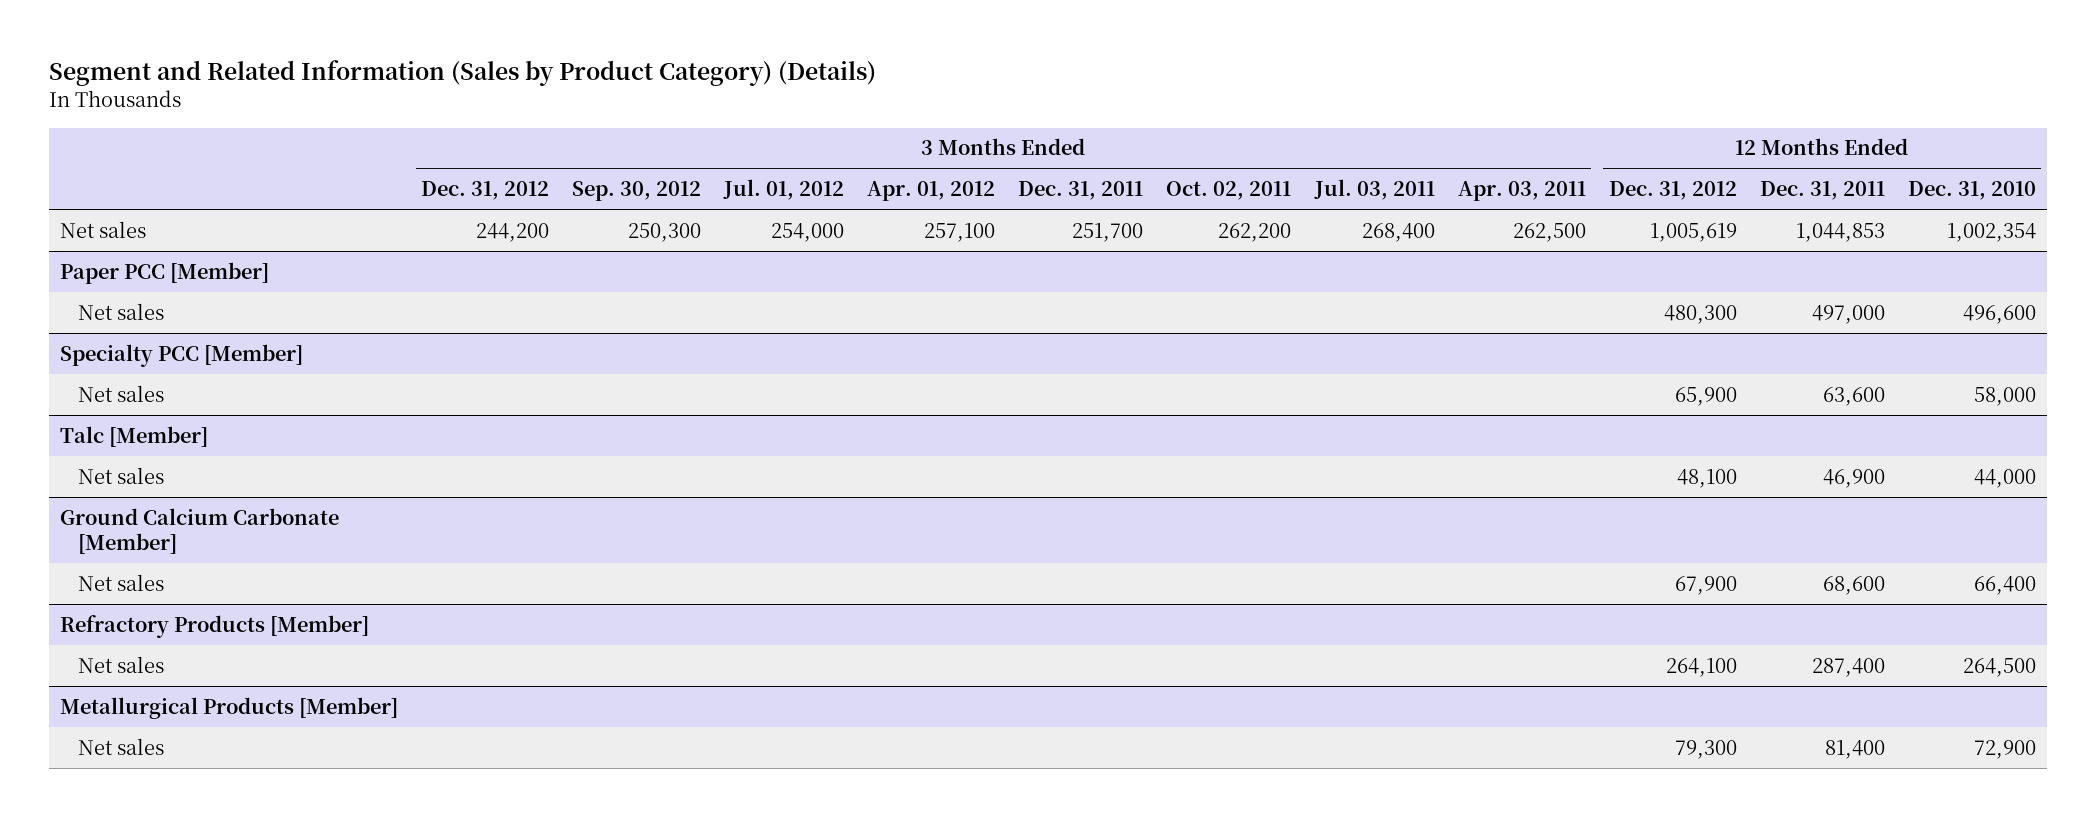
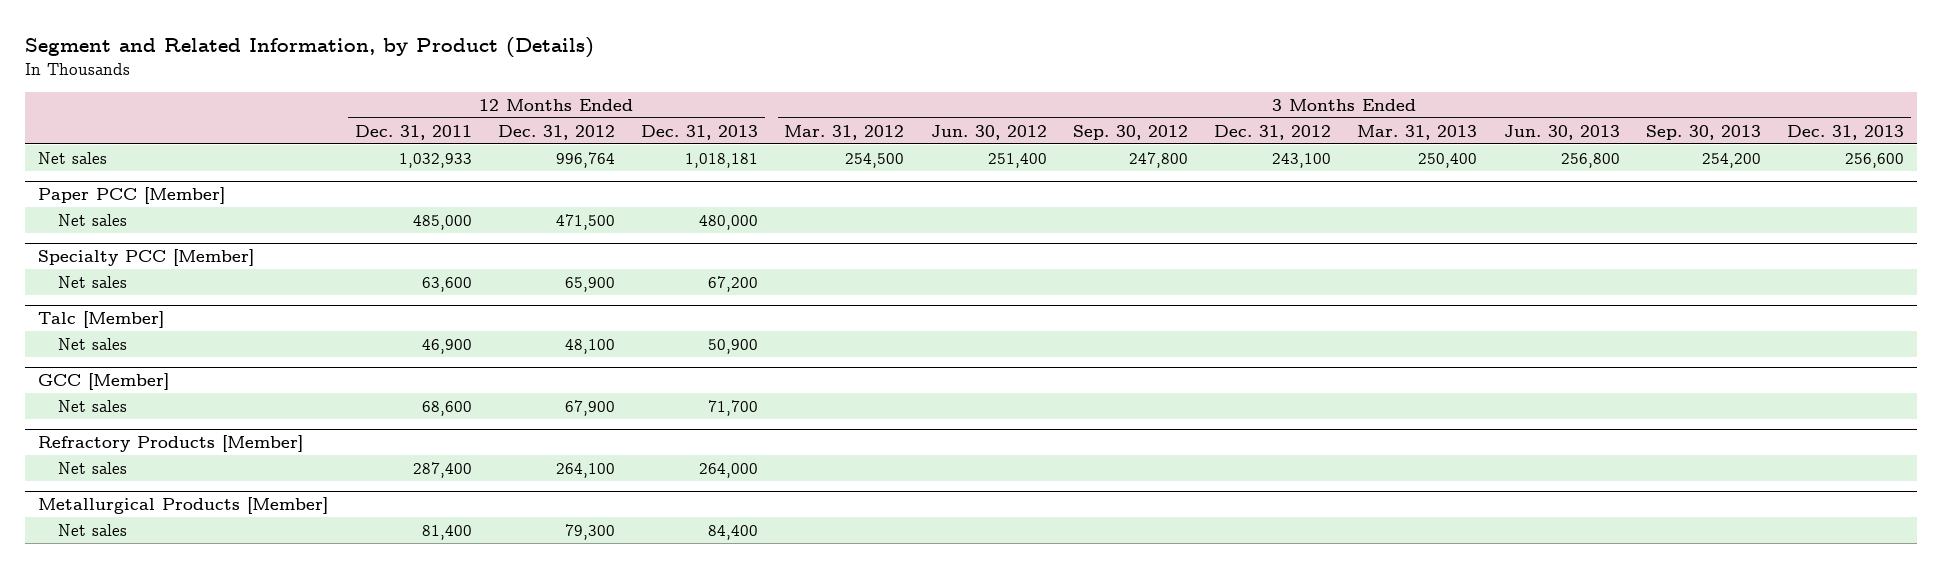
[48,60,876,87] Segment and Related Information (Sales by Product Category) (Details) -> [25,36,595,58] Segment and Related Information, by Product (Details)
[723,179,845,201] Jul. 01, 2012 -> none
[867,181,996,202] Apr. 01, 2012 -> none
[1018,181,1144,201] Dec. 31, 2011 -> none
[1166,181,1292,201] Oct. 02, 2011 -> none
[1313,179,1435,201] Jul. 03, 2011 -> none
[1457,181,1586,202] Apr. 03, 2011 -> none
[1907,181,2036,201] Dec. 31, 2010 -> none
none -> [641,124,759,140] Dec. 31, 2013
none -> [784,124,905,140] Mar. 31, 2012
none -> [930,124,1047,140] Jun. 30, 2012
none -> [1357,124,1478,140] Mar. 31, 2013
none -> [1503,124,1620,140] Jun. 30, 2013
none -> [1646,124,1762,140] Sep. 30, 2013
none -> [1787,124,1905,140] Dec. 31, 2013
[476,222,550,242] 244,200 -> [1272,152,1332,168] 243,100
[628,222,702,242] 250,300 -> [1128,151,1188,168] 247,800
[1649,222,1737,242] 1,005,619 -> [555,151,615,168] 996,764
[1795,222,1885,242] 1,044,853 -> [398,152,472,168] 1,032,933
[1663,304,1737,324] 480,300 -> [555,213,615,230] 471,500
[1811,304,1885,324] 497,000 -> [412,214,472,230] 485,000
[60,507,340,555] Ground Calcium Carbonate [Member] -> none
none -> [38,373,170,391] GCC [Member]

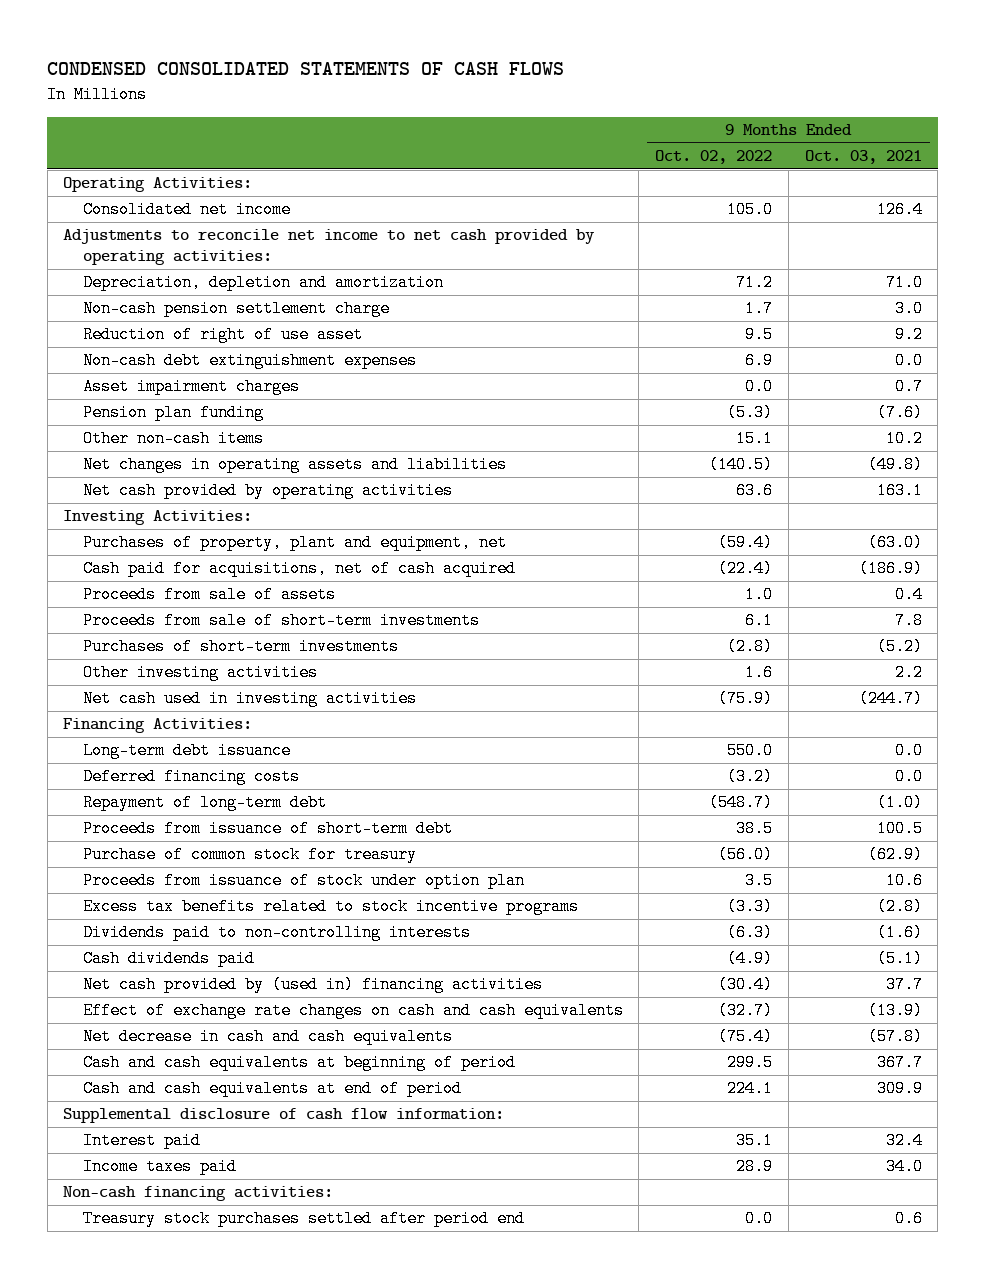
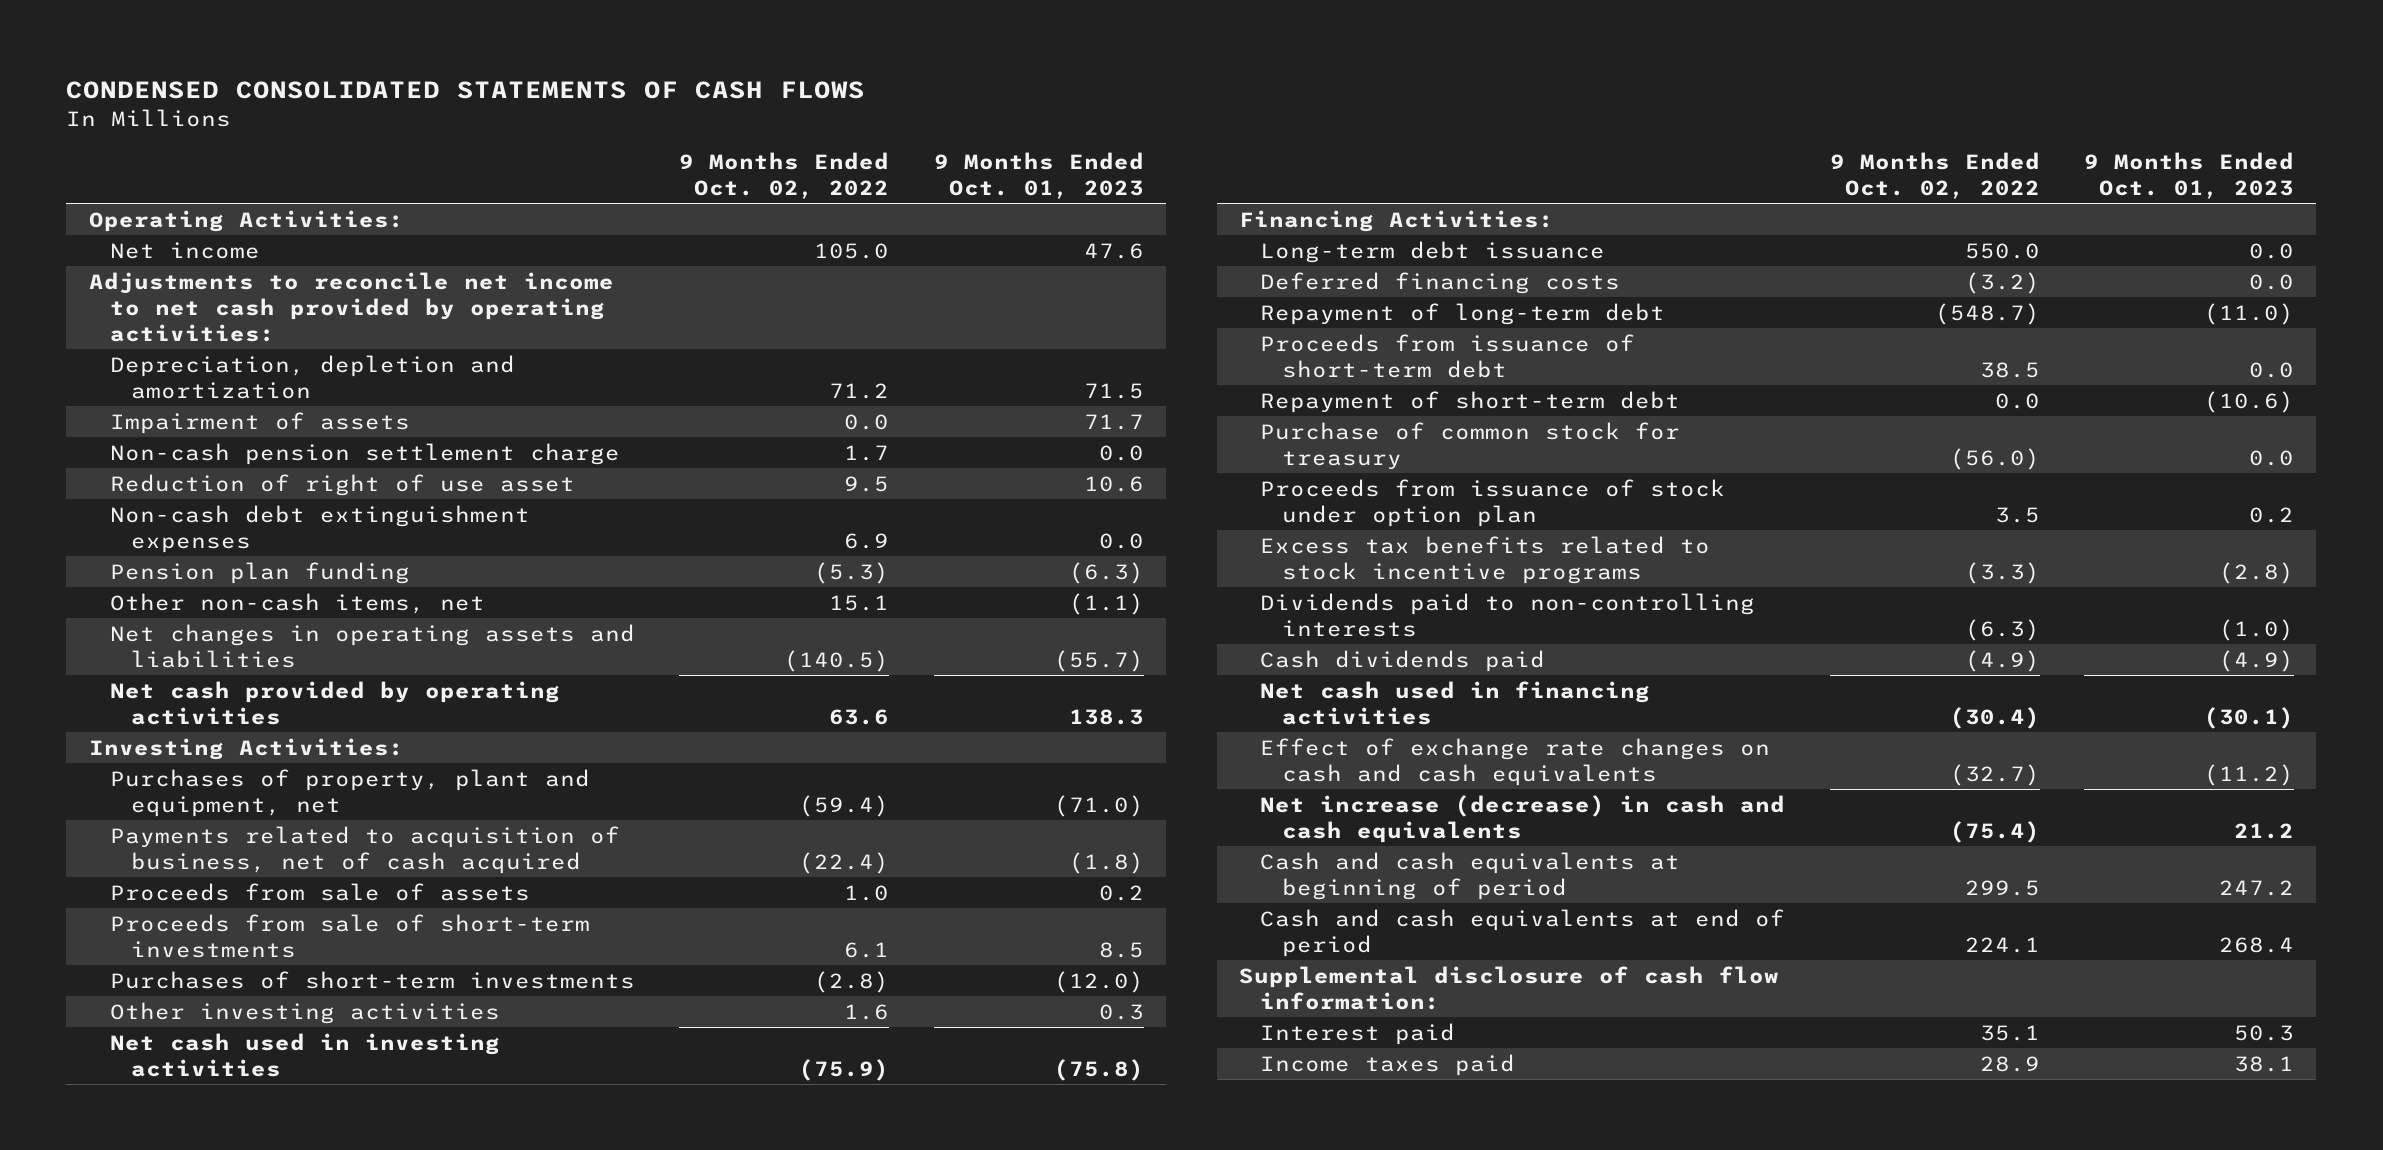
[804,150,922,165] Oct. 03, 2021 -> none
none -> [933,151,1144,199] 9 Months Ended Oct. 01, 2023
[82,201,291,219] Consolidated net income -> [109,241,260,259] Net income
none -> [109,411,410,434] Impairment of assets
[82,378,300,396] Asset impairment charges -> none
[82,430,264,448] Other non-cash items -> [109,592,485,614] Other non-cash items, net
[82,560,516,578] Cash paid for acquisitions, net of cash acquired -> [109,825,620,874] Payments related to acquisition of business, net of cash acquired
none -> [1260,390,1681,413] Repayment of short-term debt
[82,976,543,994] Net cash provided by (used in) financing activities -> [1260,680,1651,725] Net cash used in financing activities
[82,1028,453,1046] Net decrease in cash and cash equivalents -> [1260,794,1786,843] Net increase (decrease) in cash and cash equivalents
[63,1186,334,1202] Non-cash financing activities: -> none
[82,1210,525,1228] Treasury stock purchases settled after period end -> none

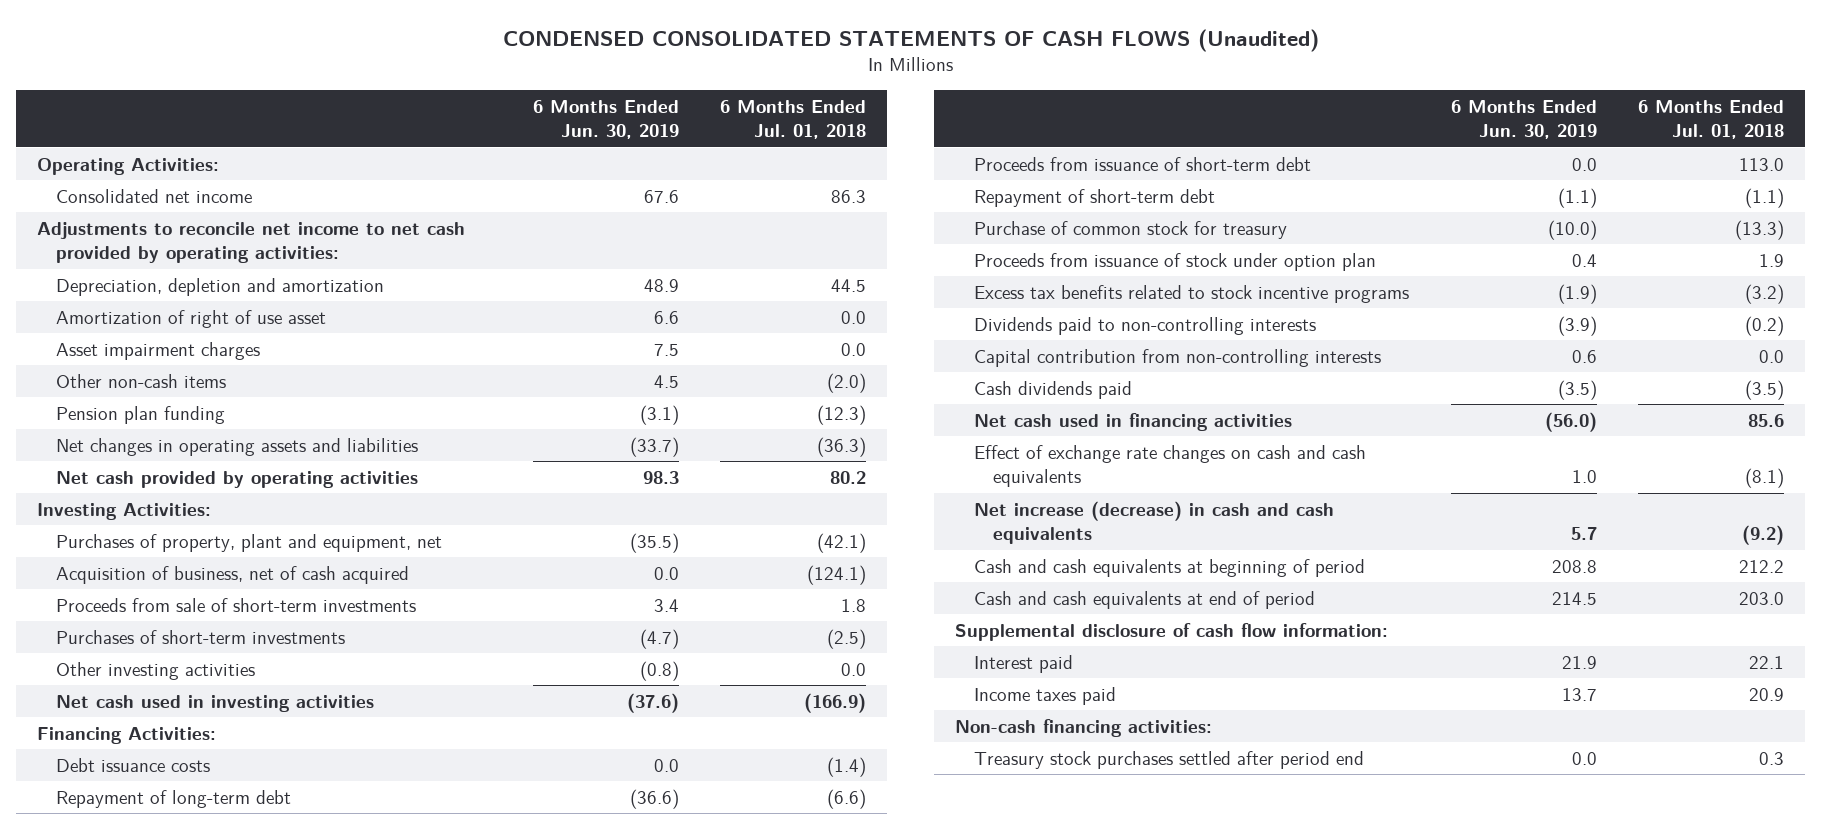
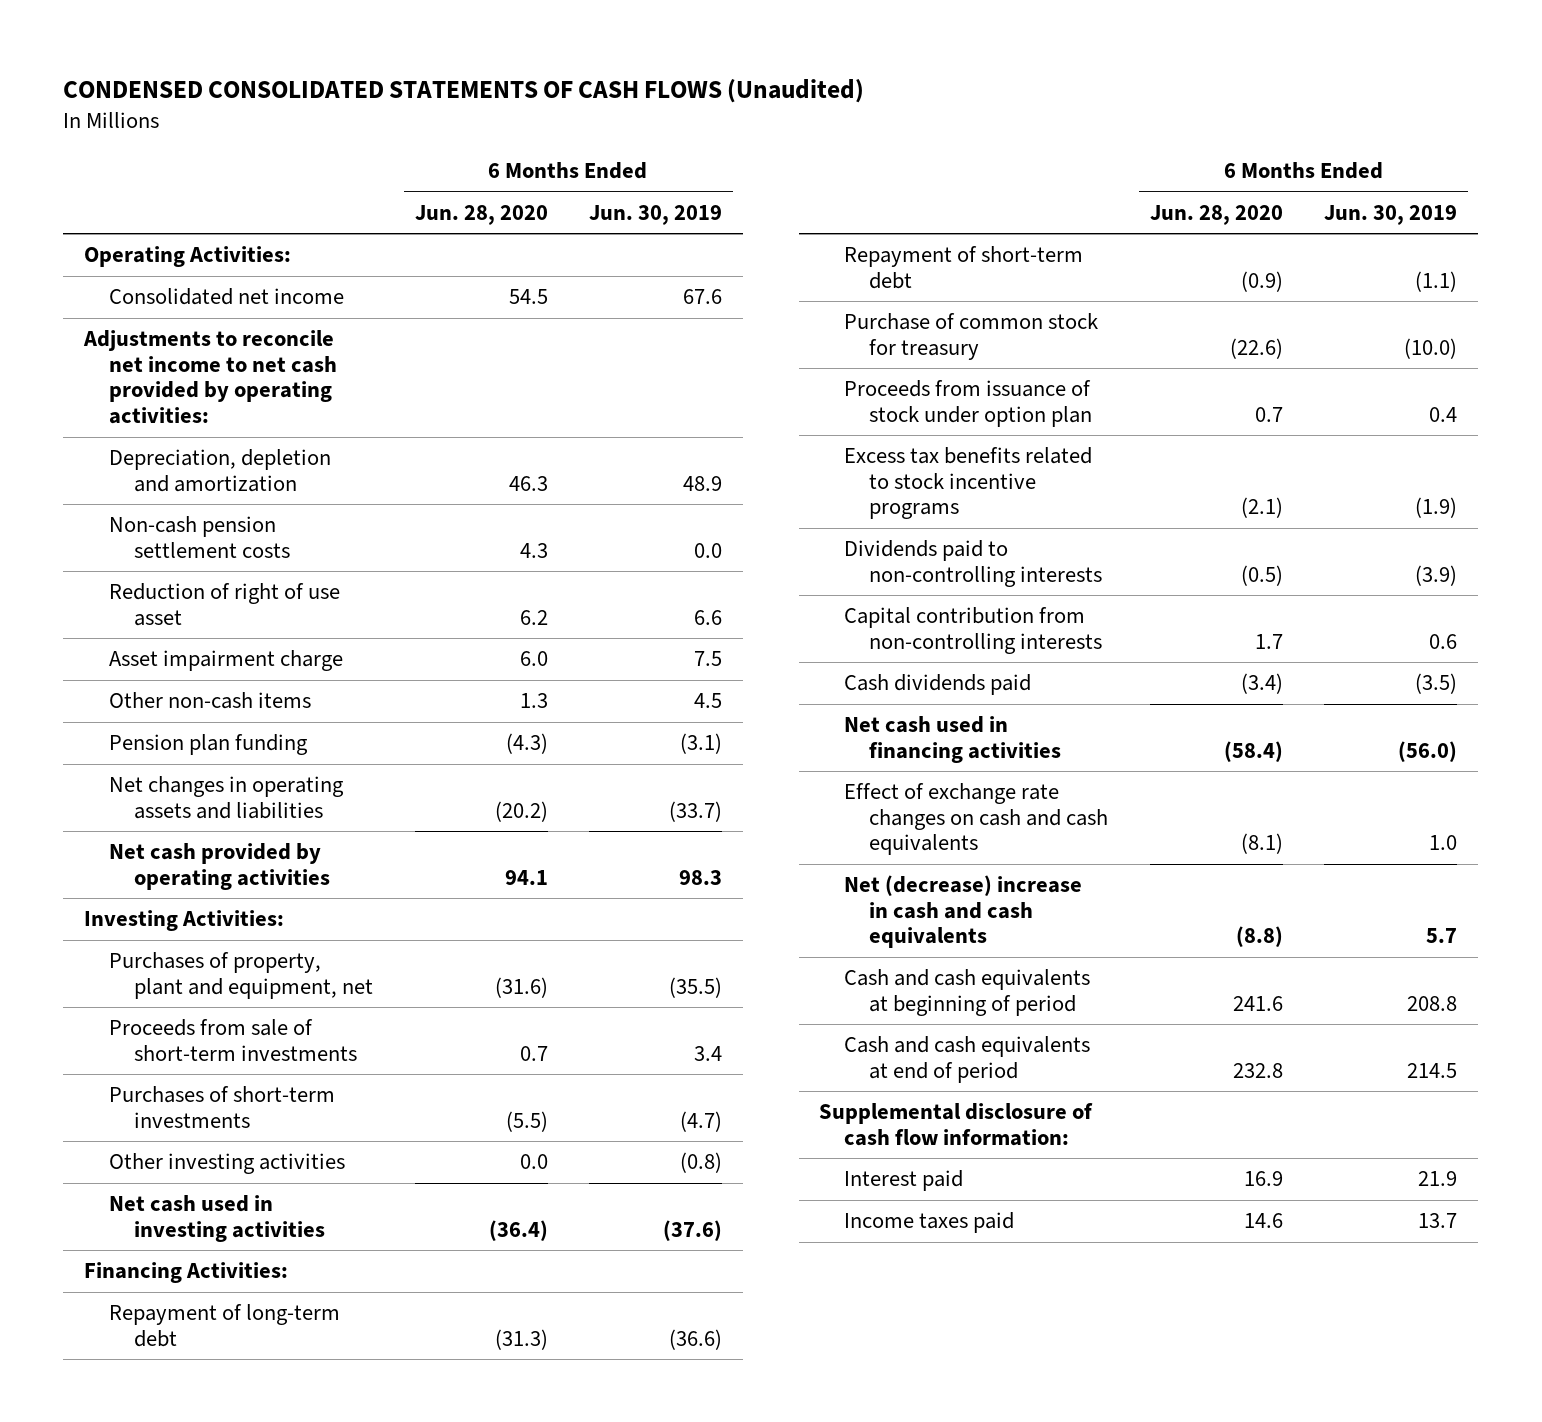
[720,99,867,139] 6 Months Ended Jul. 01, 2018 -> none
none -> [414,204,548,225] Jun. 28, 2020
none -> [109,516,290,558] Non-cash pension settlement costs
[56,309,327,328] Amortization of right of use asset -> [109,583,341,626] Reduction of right of use asset
[56,341,261,360] Asset impairment charges -> [109,650,344,672] Asset impairment charge
[56,565,410,584] Acquisition of business, net of cash acquired -> none
[56,757,211,772] Debt issuance costs -> none
[974,156,1312,171] Proceeds from issuance of short-term debt -> none
[974,500,1335,545] Net increase (decrease) in cash and cash equivalents -> [844,875,1083,949] Net (decrease) increase in cash and cash equivalents
[955,718,1213,737] Non-cash financing activities: -> none
[974,750,1365,769] Treasury stock purchases settled after period end -> none

